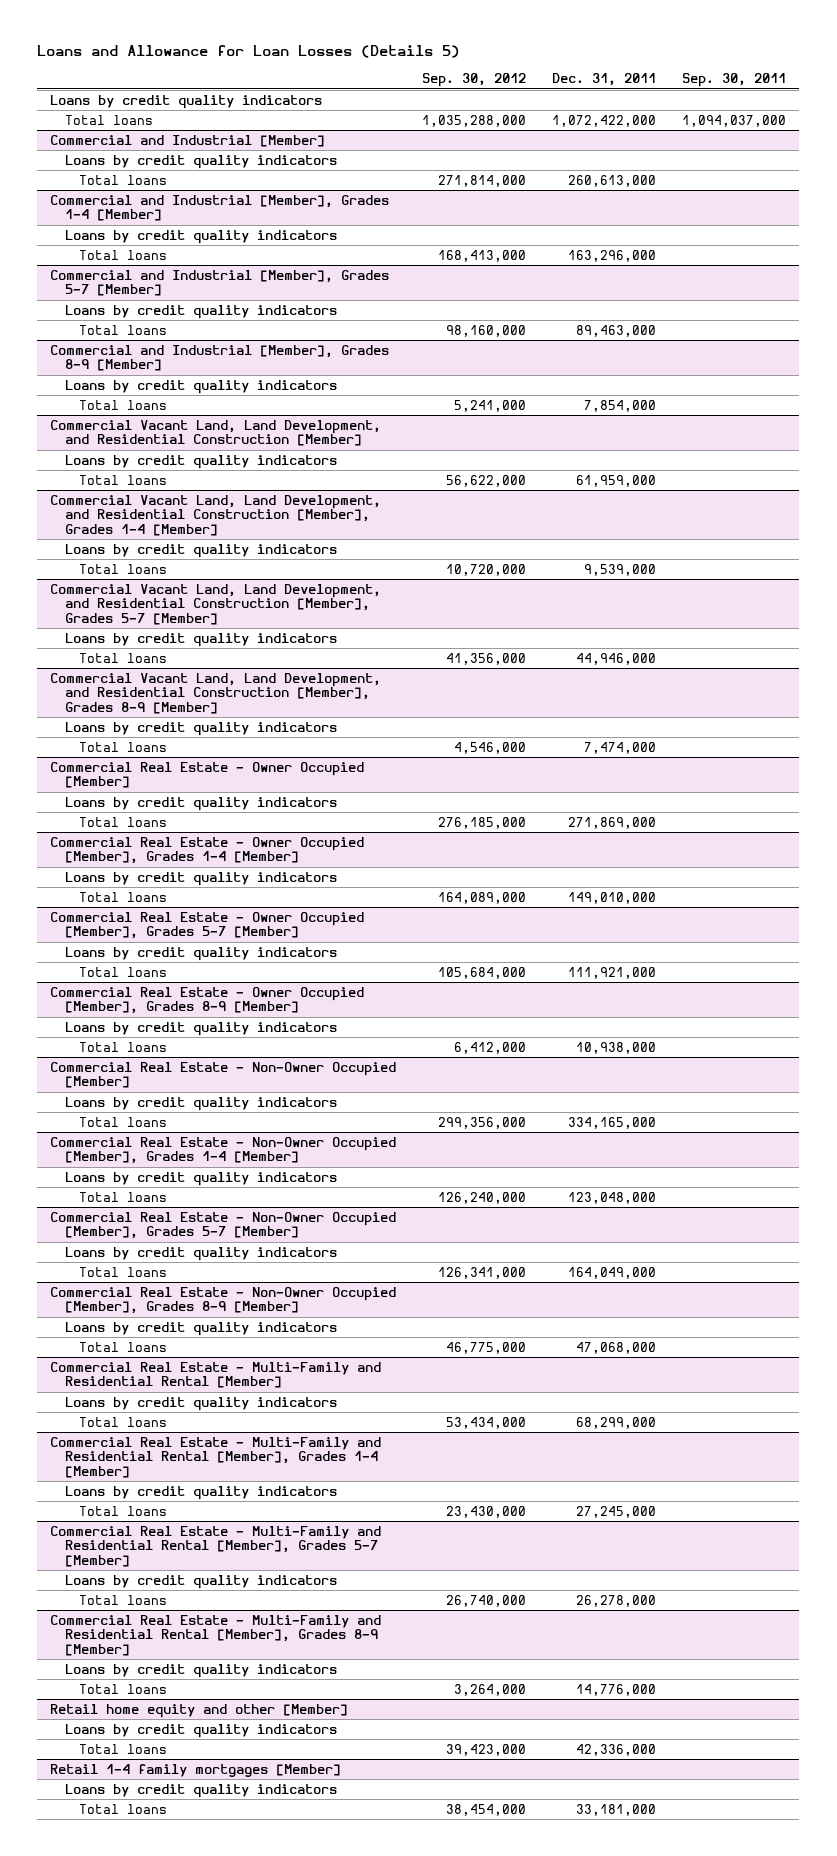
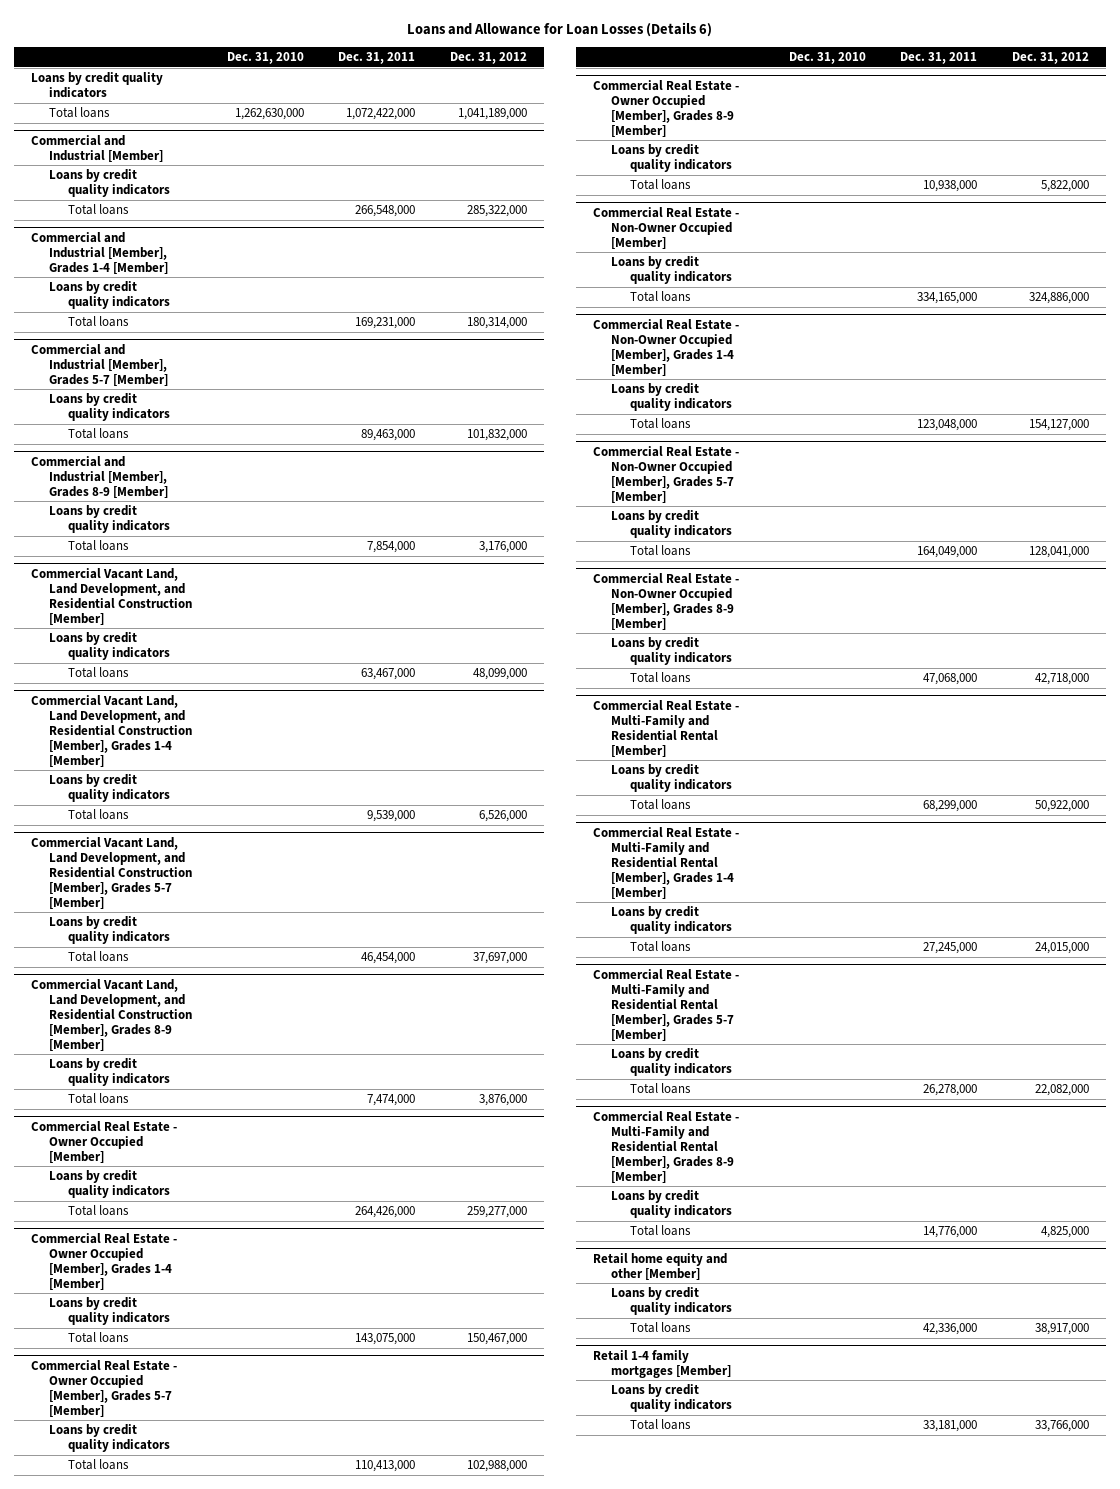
[37,45,461,59] Loans and Allowance for Loan Losses (Details 5) -> [407,21,713,37] Loans and Allowance for Loan Losses (Details 6)
[422,73,527,88] Sep. 30, 2012 -> none
[682,73,787,88] Sep. 30, 2011 -> none
none -> [226,51,304,64] Dec. 31, 2010
none -> [449,51,527,64] Dec. 31, 2012
[568,174,657,187] 260,613,000 -> [355,205,416,218] 266,548,000
[568,249,657,262] 163,296,000 -> [355,317,416,330] 169,231,000
[576,474,657,487] 61,959,000 -> [361,668,416,681] 63,467,000
[576,652,657,665] 44,946,000 -> [361,952,416,965] 46,454,000
[568,816,657,829] 271,869,000 -> [355,1206,416,1219] 264,426,000
[568,891,657,904] 149,010,000 -> [355,1333,416,1346] 143,075,000
[568,966,657,979] 111,921,000 -> [355,1460,416,1473] 110,413,000

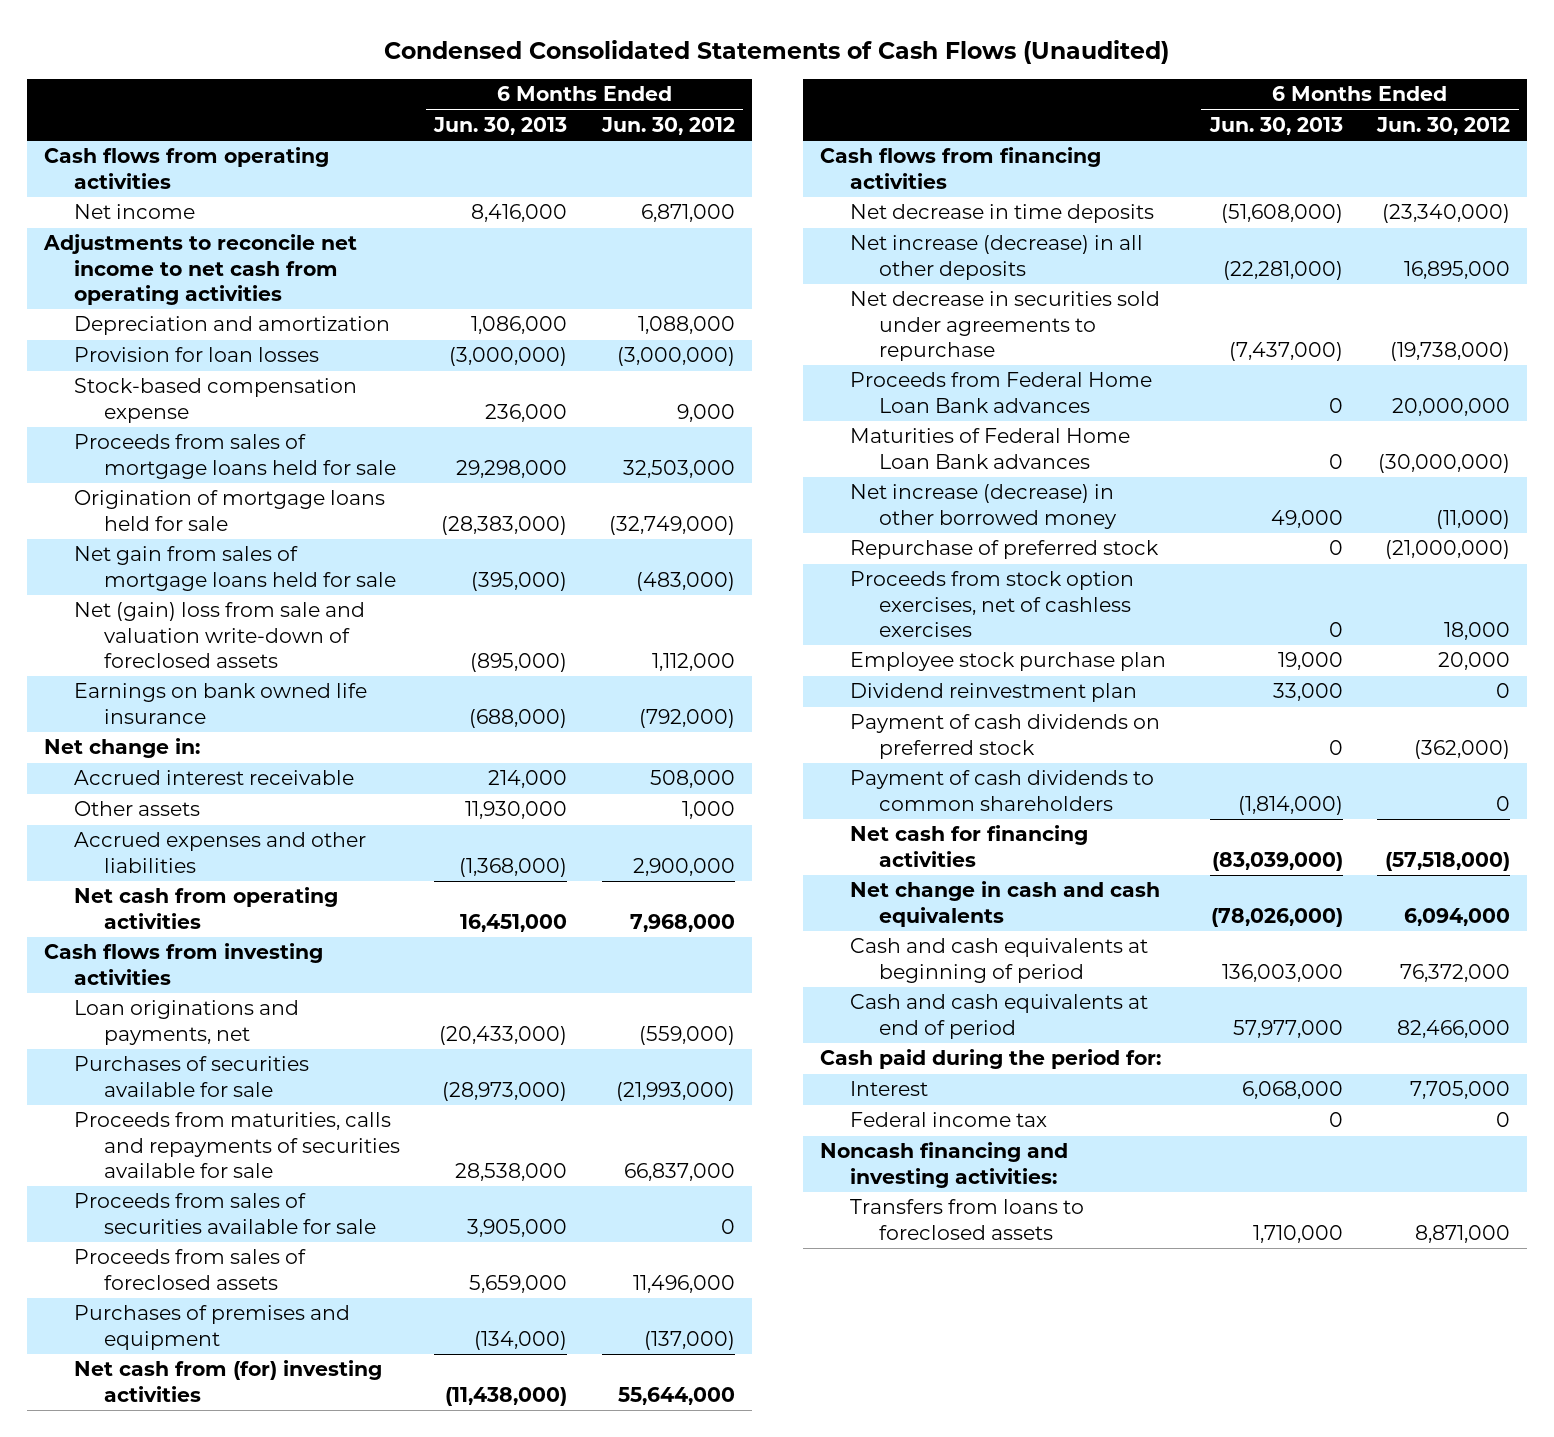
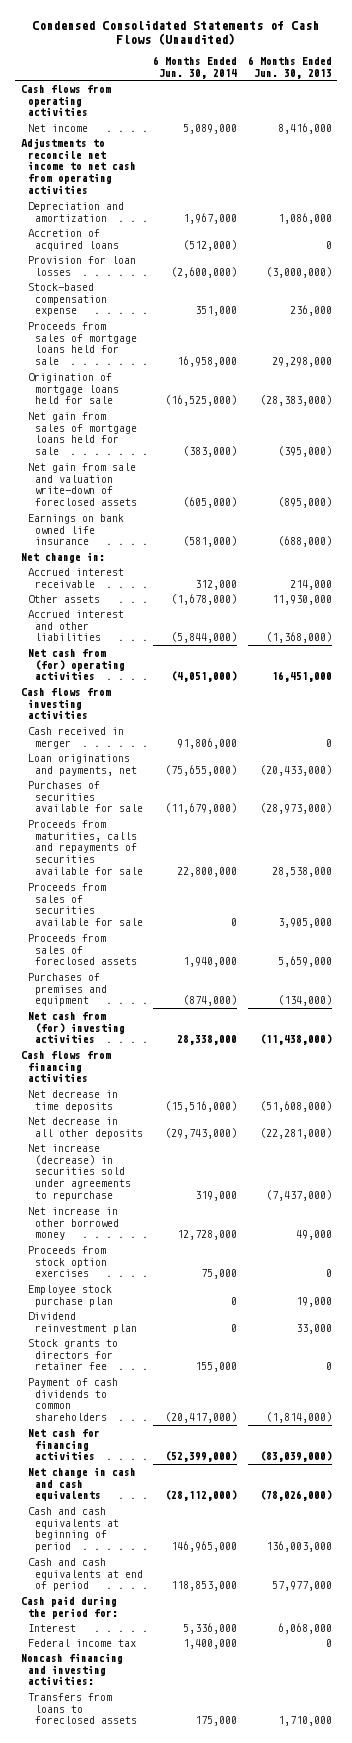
[600,117,735,136] Jun. 30, 2012 -> none
none -> [153,55,238,79] 6 Months Ended Jun. 30, 2014
none -> [27,228,119,251] Accretion of acquired loans
[74,602,366,668] Net (gain) loss from sale and valuation write-down of foreclosed assets -> [27,462,137,507] Net gain from sale and valuation write-down of foreclosed assets
[74,832,367,873] Accrued expenses and other liabilities -> [27,609,124,642] Accrued interest and other liabilities
[74,887,339,929] Net cash from operating activities -> [27,648,125,681] Net cash from (for) operating activities
none -> [27,726,124,749] Cash received in merger
[849,372,1152,413] Proceeds from Federal Home Loan Bank advances -> none
[849,428,1130,469] Maturities of Federal Home Loan Bank advances -> none
[849,540,1159,560] Repurchase of preferred stock -> none
[849,235,1143,280] Net increase (decrease) in all other deposits -> [27,1116,143,1139] Net decrease in all other deposits
[849,291,1160,361] Net decrease in securities sold under agreements to repurchase -> [27,1143,131,1202] Net increase (decrease) in securities sold under agreements to repurchase
[849,484,1118,529] Net increase (decrease) in other borrowed money -> [27,1206,119,1241] Net increase in other borrowed money
[849,571,1134,637] Proceeds from stock option exercises, net of cashless exercises -> [27,1245,107,1278] Proceeds from stock option exercises
[849,714,1160,759] Payment of cash dividends on preferred stock -> none
none -> [27,1338,118,1371] Stock grants to directors for retainer fee

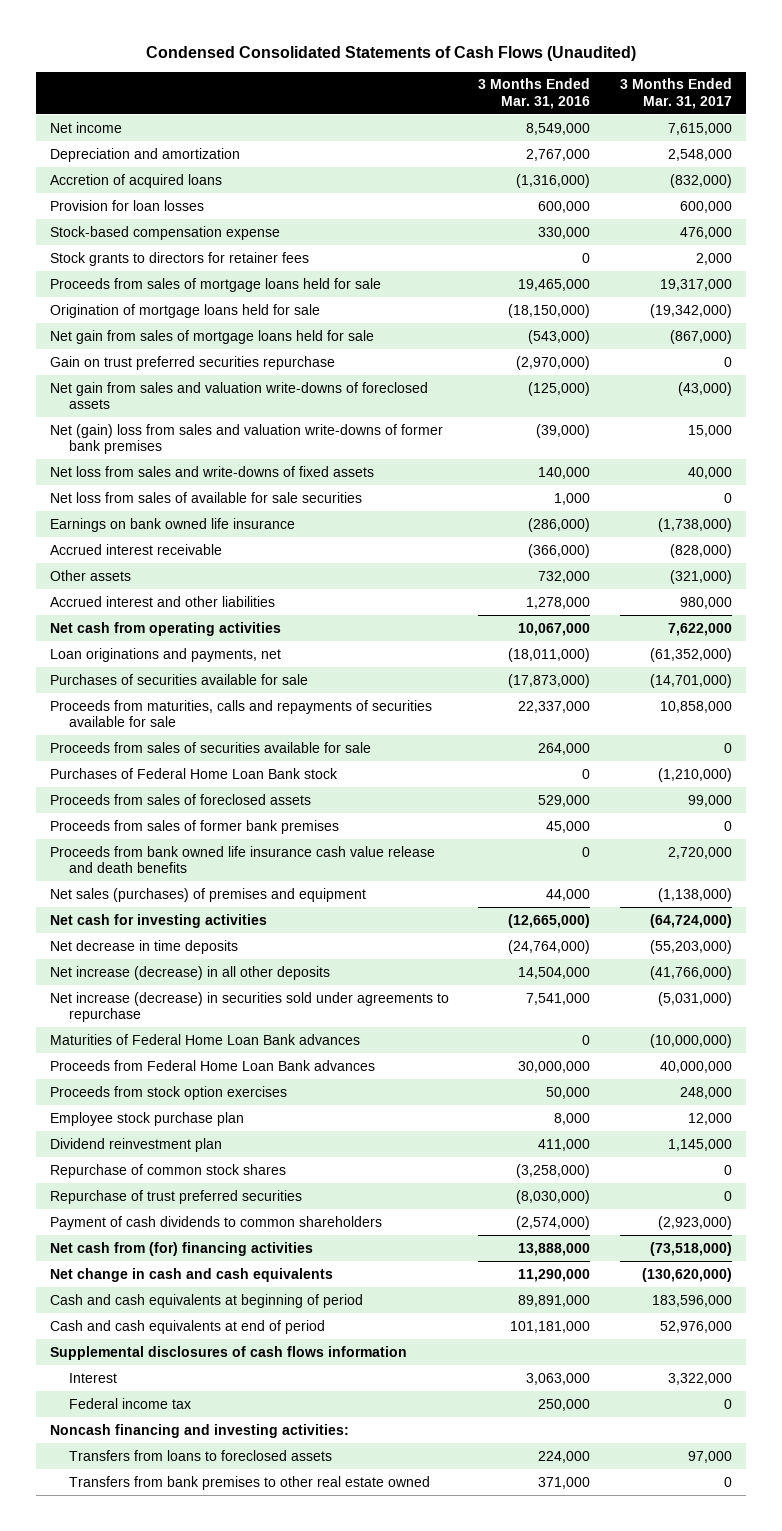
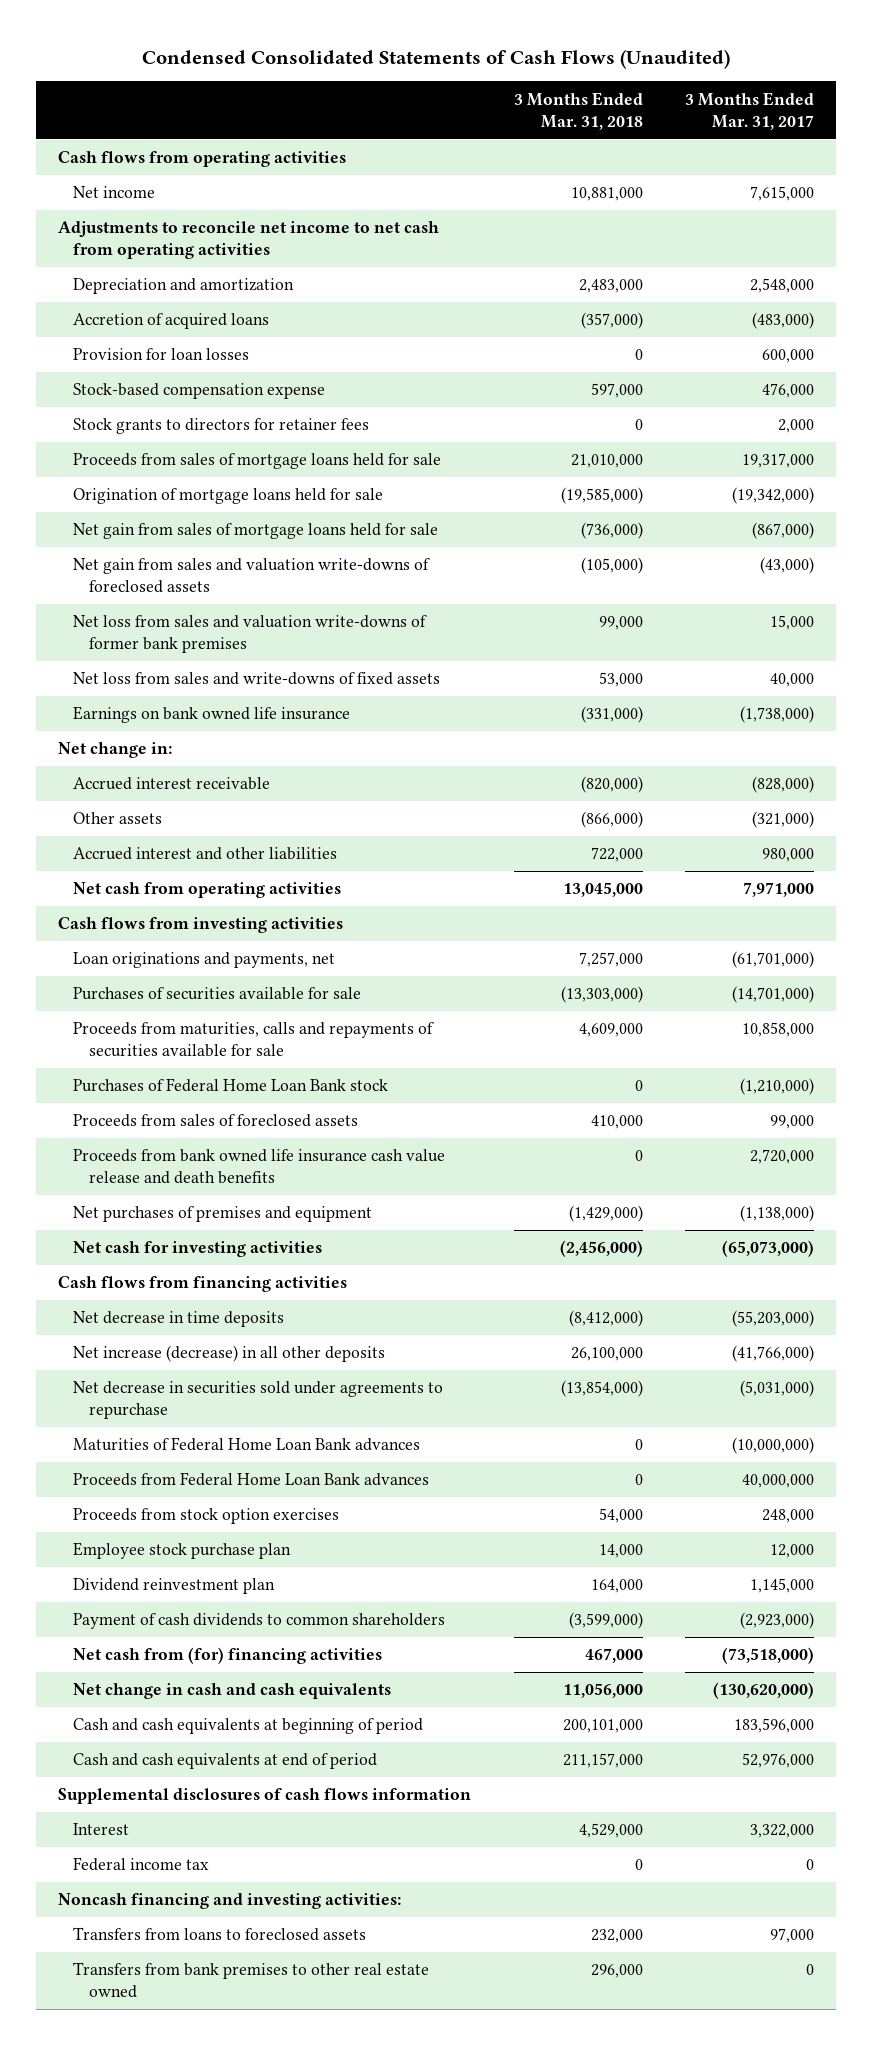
[478,78,591,109] 3 Months Ended Mar. 31, 2016 -> none
none -> [513,91,643,130] 3 Months Ended Mar. 31, 2018
none -> [57,151,346,168] Cash flows from operating activities
none -> [57,221,439,260] Adjustments to reconcile net income to net cash from operating activities
[669,173,732,188] (832,000) -> [752,312,815,330] (483,000)
[50,355,336,370] Gain on trust preferred securities repurchase -> none
[50,423,444,454] Net (gain) loss from sales and valuation write-downs of former bank premises -> [73,615,428,654] Net loss from sales and valuation write-downs of former bank premises
[50,491,363,503] Net loss from sales of available for sale securities -> none
none -> [57,742,172,759] Net change in:
[667,622,732,636] 7,622,000 -> [743,882,815,898] 7,971,000
none -> [57,917,343,934] Cash flows from investing activities
[649,647,732,662] (61,352,000) -> [732,951,815,969] (61,701,000)
[50,741,372,753] Proceeds from sales of securities available for sale -> none
[50,819,340,834] Proceeds from sales of former bank premises -> none
[50,887,367,902] Net sales (purchases) of premises and equipment -> [73,1206,373,1223] Net purchases of premises and equipment
[649,913,732,928] (64,724,000) -> [722,1240,815,1258] (65,073,000)
none -> [57,1276,347,1293] Cash flows from financing activities
[50,991,450,1022] Net increase (decrease) in securities sold under agreements to repurchase -> [73,1381,444,1420] Net decrease in securities sold under agreements to repurchase
[50,1163,287,1178] Repurchase of common stock shares -> none
[50,1189,303,1204] Repurchase of trust preferred securities -> none

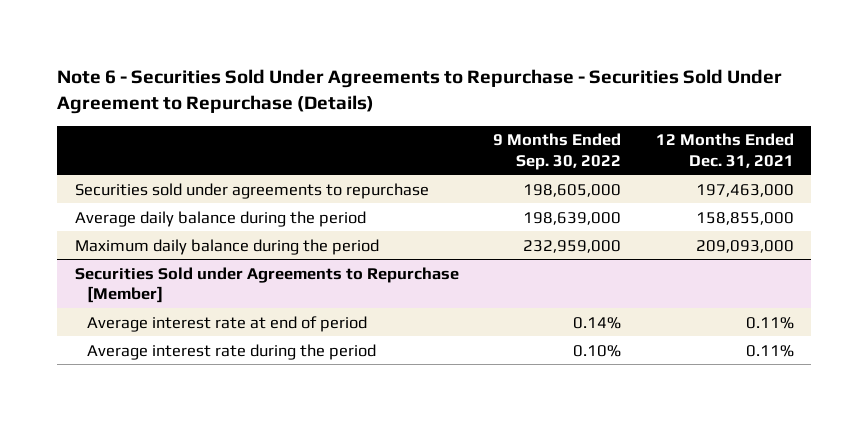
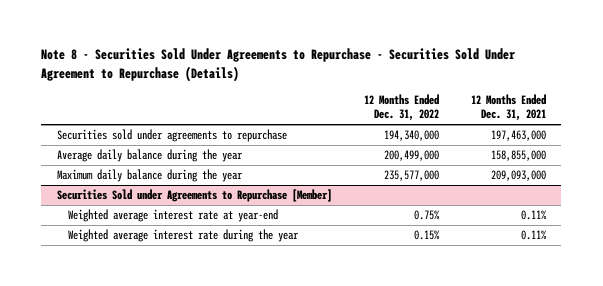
[57,69,783,115] Note 6 - Securities Sold Under Agreements to Repurchase - Securities Sold Under Agreement to Repurchase (Details) -> [41,48,516,82] Note 8 - Securities Sold Under Agreements to Repurchase - Securities Sold Under Agreement to Repurchase (Details)
[493,133,622,170] 9 Months Ended Sep. 30, 2022 -> none
none -> [363,93,439,122] 12 Months Ended Dec. 31, 2022
[74,210,366,227] Average daily balance during the period -> [57,149,244,163] Average daily balance during the year
[74,238,379,255] Maximum daily balance during the period -> [57,169,244,183] Maximum daily balance during the year
[86,315,367,332] Average interest rate at end of period -> [67,209,278,223] Weighted average interest rate at year-end
[86,343,376,360] Average interest rate during the period -> [67,229,299,243] Weighted average interest rate during the year

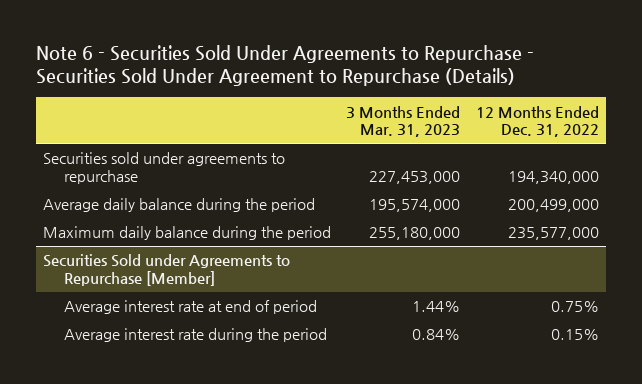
[41,48,516,82] Note 8 - Securities Sold Under Agreements to Repurchase - Securities Sold Under Agreement to Repurchase (Details) -> [35,44,534,87] Note 6 - Securities Sold Under Agreements to Repurchase - Securities Sold Under Agreement to Repurchase (Details)
[470,93,546,122] 12 Months Ended Dec. 31, 2021 -> none
none -> [346,105,461,138] 3 Months Ended Mar. 31, 2023
[57,149,244,163] Average daily balance during the year -> [43,198,316,213] Average daily balance during the period
[57,169,244,183] Maximum daily balance during the year -> [43,226,332,241] Maximum daily balance during the period
[67,209,278,223] Weighted average interest rate at year-end -> [63,300,317,315] Average interest rate at end of period
[67,229,299,243] Weighted average interest rate during the year -> [63,328,327,343] Average interest rate during the period

